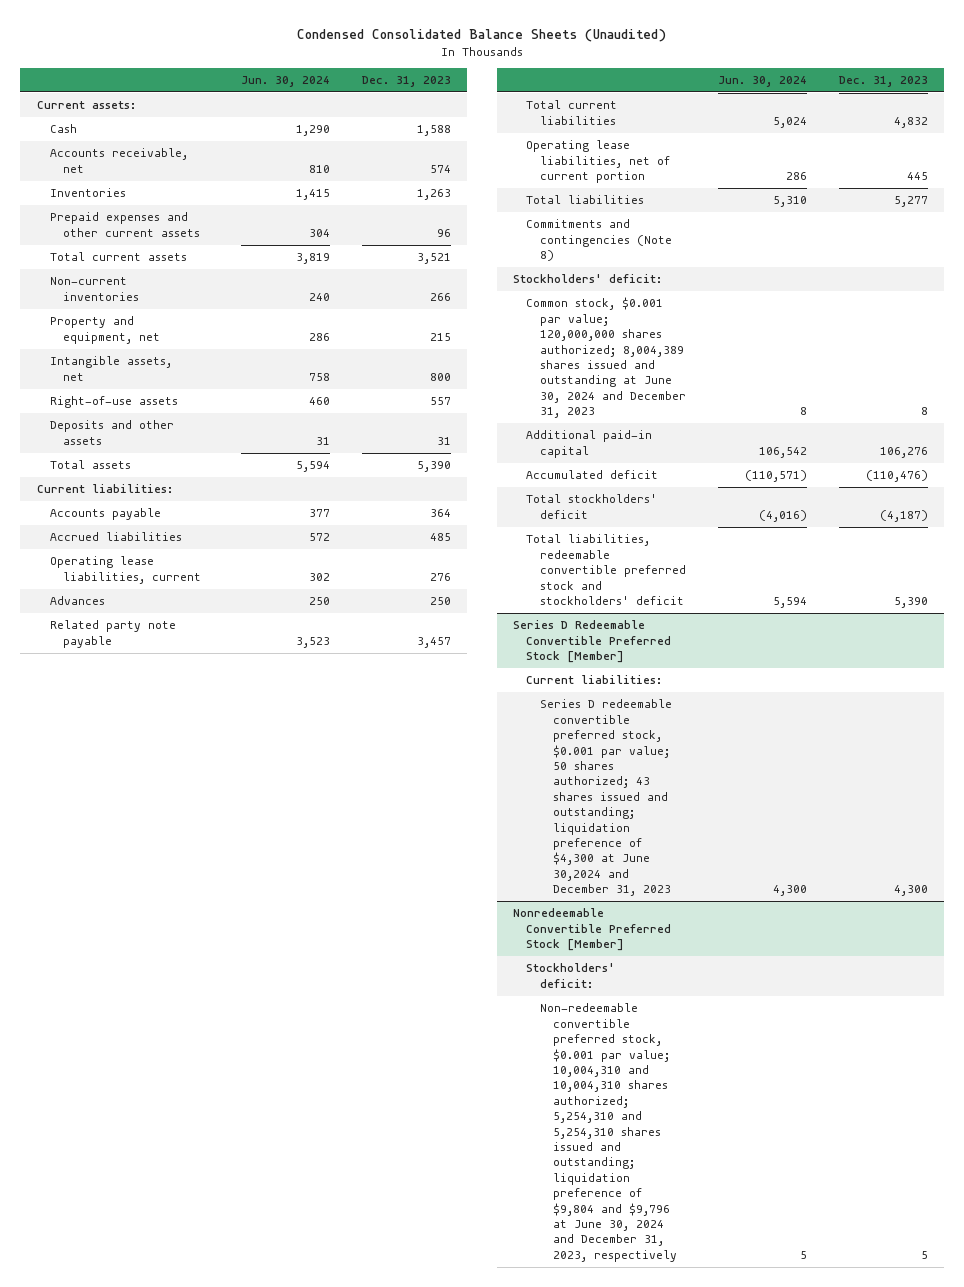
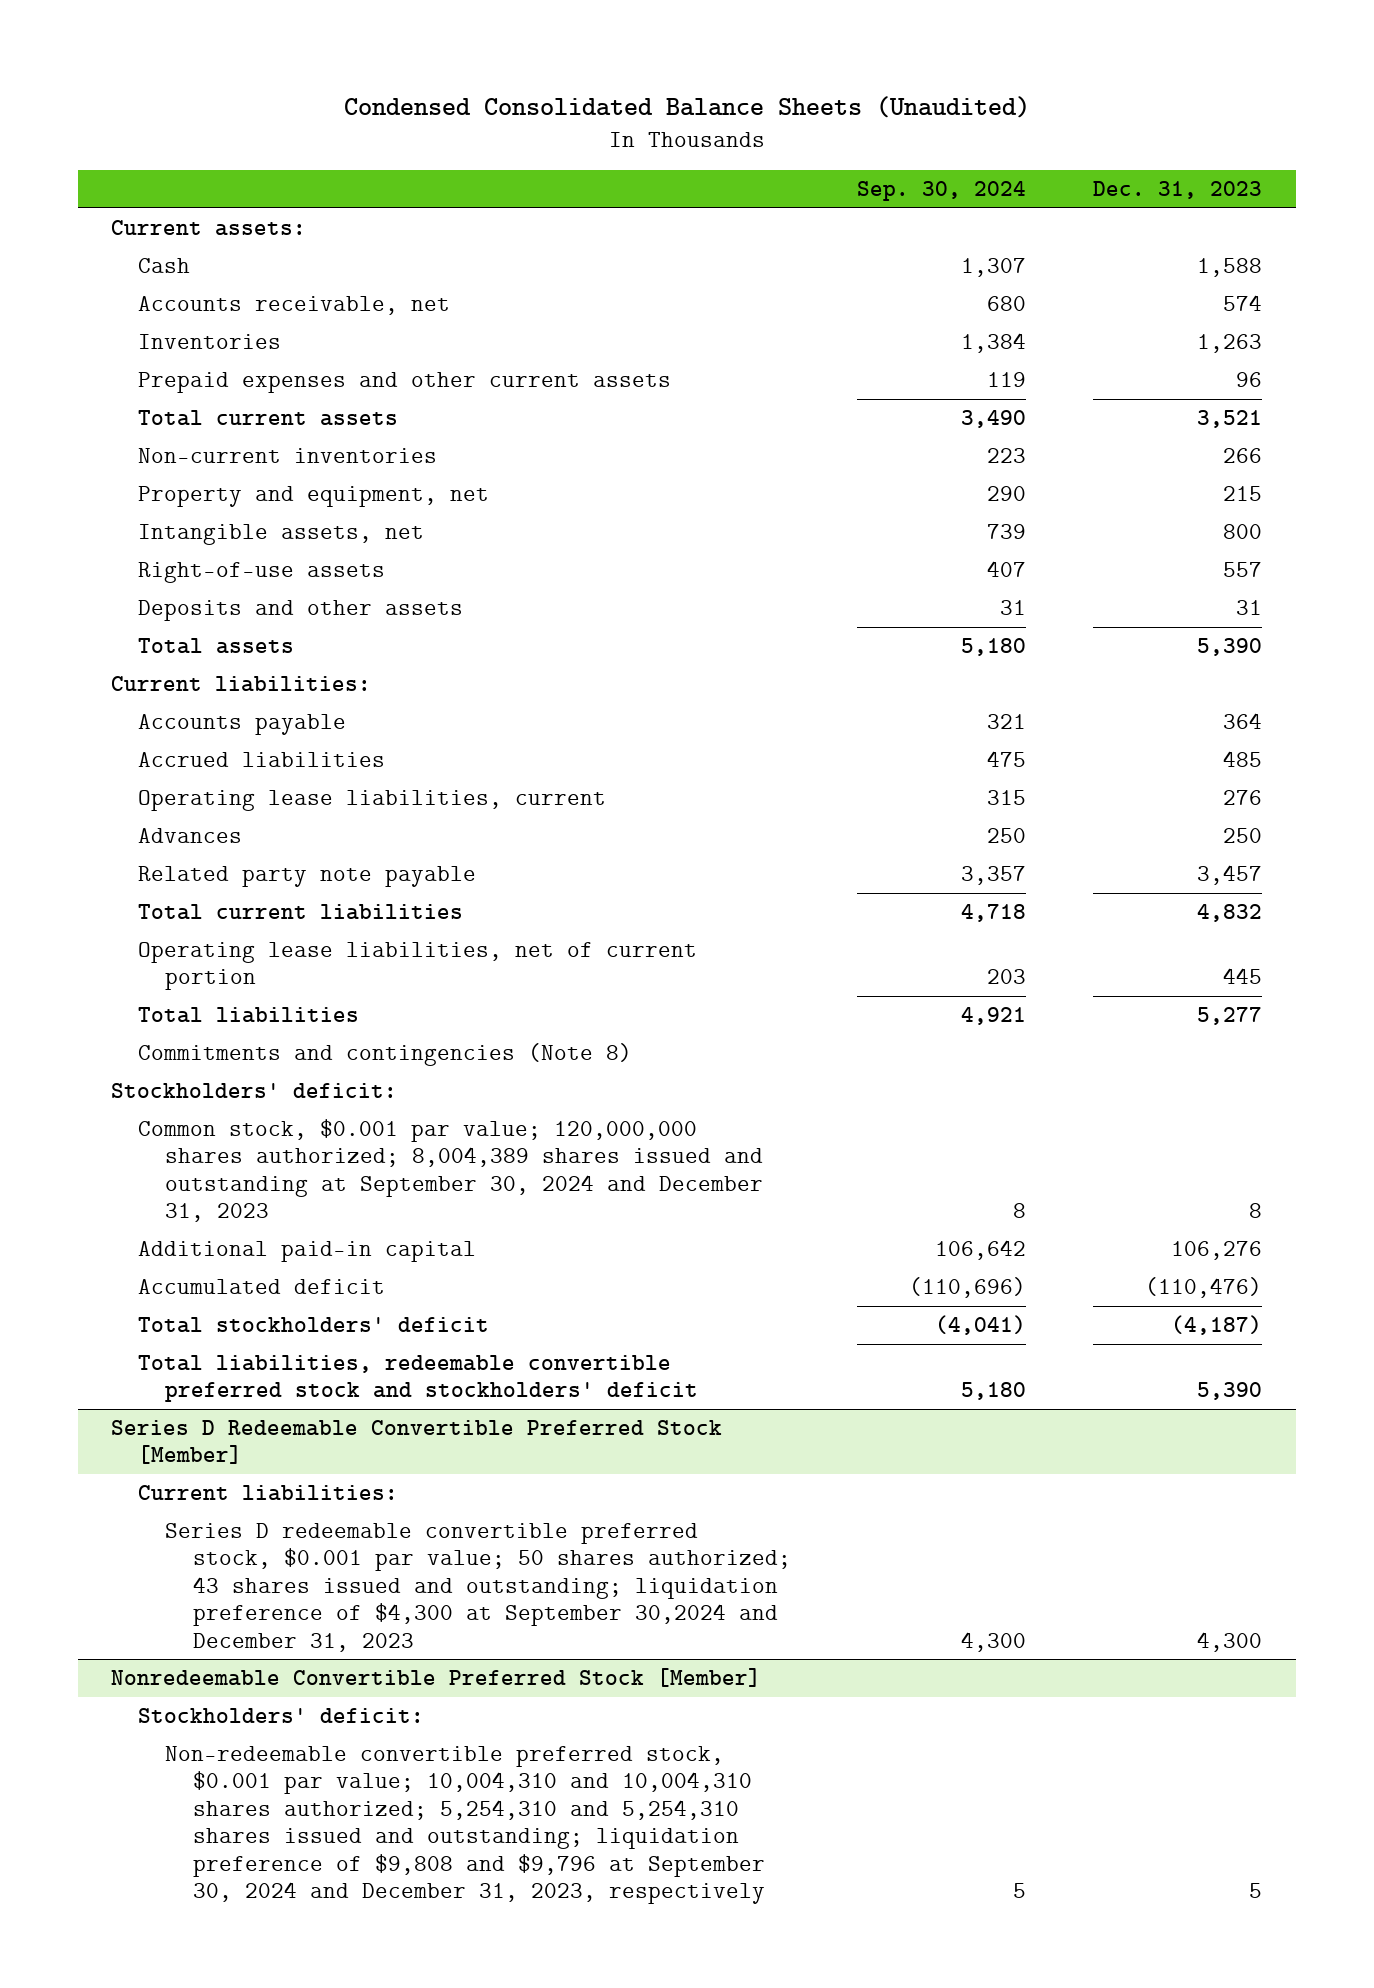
[240,75,330,87] Jun. 30, 2024 -> none
none -> [857,181,1027,202] Sep. 30, 2024
[526,297,686,419] Common stock, $0.001 par value; 120,000,000 shares authorized; 8,004,389 shares issued and outstanding at June 30, 2024 and December 31, 2023 -> [138,1119,764,1223] Common stock, $0.001 par value; 120,000,000 shares authorized; 8,004,389 shares issued and outstanding at September 30, 2024 and December 31, 2023
[539,699,672,897] Series D redeemable convertible preferred stock, $0.001 par value; 50 shares authorized; 43 shares issued and outstanding; liquidation preference of $4,300 at June 30,2024 and December 31, 2023 -> [165,1523,791,1652] Series D redeemable convertible preferred stock, $0.001 par value; 50 shares authorized; 43 shares issued and outstanding; liquidation preference of $4,300 at September 30,2024 and December 31, 2023
[539,1003,677,1262] Non-redeemable convertible preferred stock, $0.001 par value; 10,004,310 and 10,004,310 shares authorized; 5,254,310 and 5,254,310 shares issued and outstanding; liquidation preference of $9,804 and $9,796 at June 30, 2024 and December 31, 2023, respectively -> [165,1746,765,1905] Non-redeemable convertible preferred stock, $0.001 par value; 10,004,310 and 10,004,310 shares authorized; 5,254,310 and 5,254,310 shares issued and outstanding; liquidation preference of $9,808 and $9,796 at September 30, 2024 and December 31, 2023, respectively

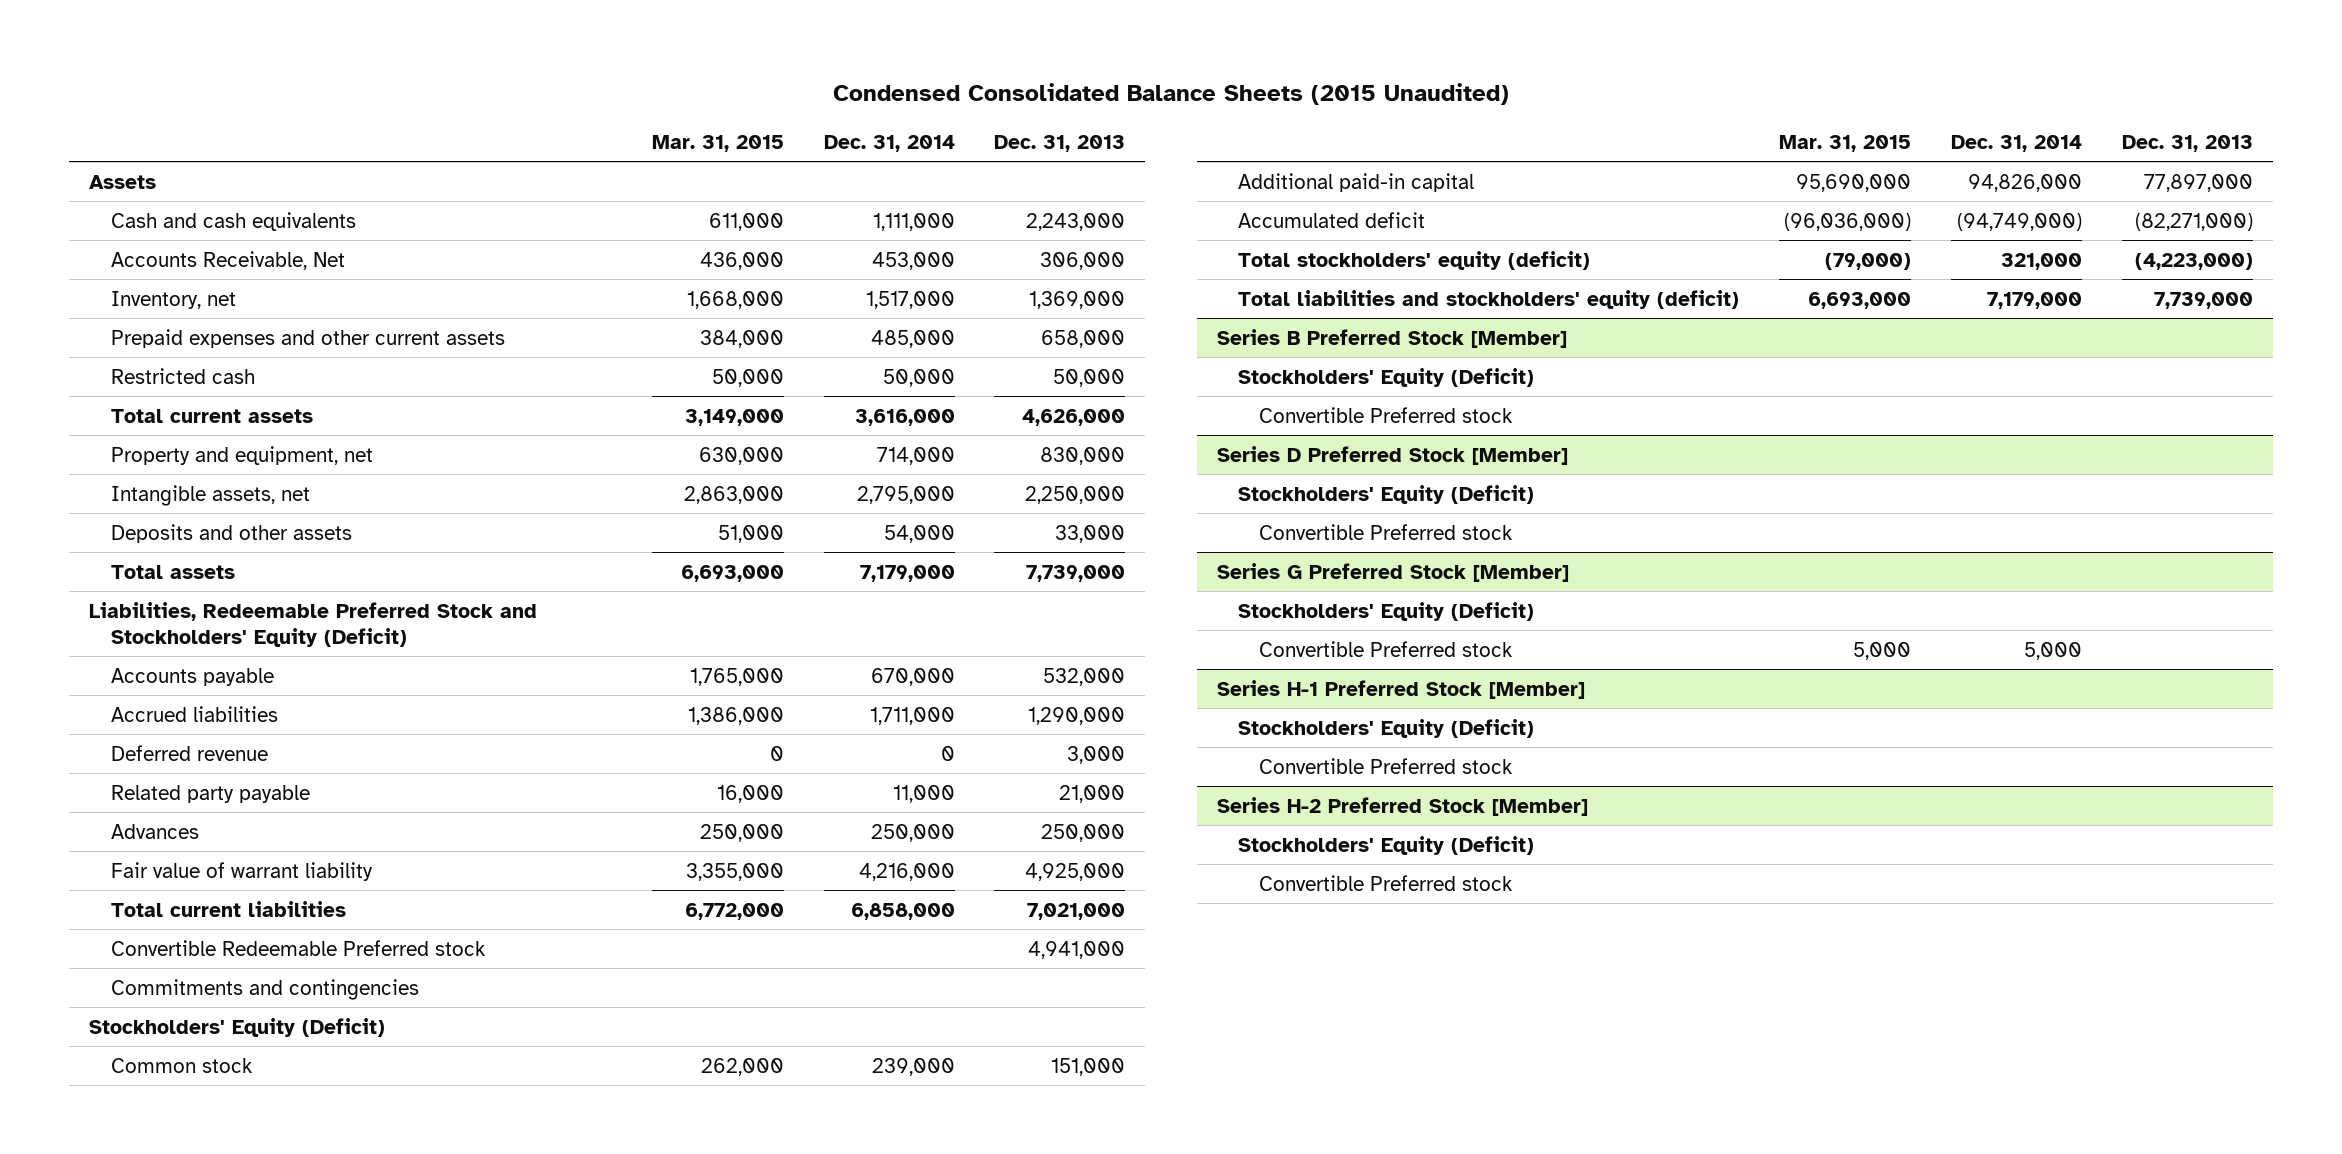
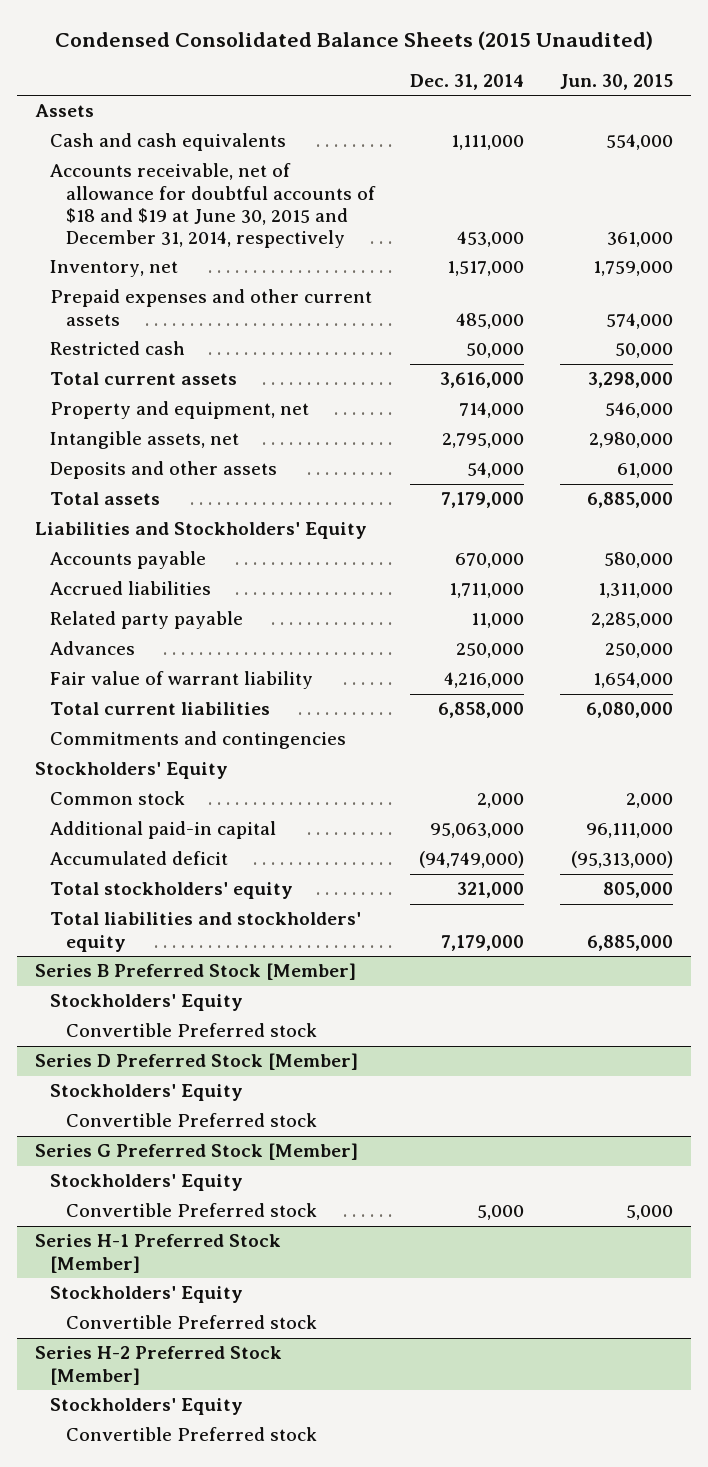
[651,134,784,152] Mar. 31, 2015 -> none
[994,134,1126,152] Dec. 31, 2013 -> none
none -> [559,73,673,90] Jun. 30, 2015
[110,250,345,270] Accounts Receivable, Net -> [50,163,376,248] Accounts receivable, net of allowance for doubtful accounts of $18 and $19 at June 30, 2015 and December 31, 2014, respectively
[89,601,538,647] Liabilities, Redeemable Preferred Stock and Stockholders' Equity (Deficit) -> [35,522,368,540] Liabilities and Stockholders' Equity
[110,744,268,761] Deferred revenue -> none
[110,939,486,956] Convertible Redeemable Preferred stock -> none
[89,1017,386,1037] Stockholders' Equity (Deficit) -> [35,762,229,780] Stockholders' Equity
[871,1057,955,1076] 239,000 -> [477,793,525,809] 2,000
[1967,173,2082,192] 94,826,000 -> [430,823,525,839] 95,063,000
[1238,250,1591,270] Total stockholders' equity (deficit) -> [50,882,294,900] Total stockholders' equity
[1238,289,1740,309] Total liabilities and stockholders' equity (deficit) -> [50,912,362,952] Total liabilities and stockholders' equity
[1238,367,1535,387] Stockholders' Equity (Deficit) -> [50,994,244,1012] Stockholders' Equity
[1238,484,1535,504] Stockholders' Equity (Deficit) -> [50,1084,244,1102] Stockholders' Equity
[1238,601,1535,621] Stockholders' Equity (Deficit) -> [50,1174,244,1192] Stockholders' Equity
[1238,718,1535,738] Stockholders' Equity (Deficit) -> [50,1286,244,1304] Stockholders' Equity
[1238,835,1535,855] Stockholders' Equity (Deficit) -> [50,1398,244,1416] Stockholders' Equity

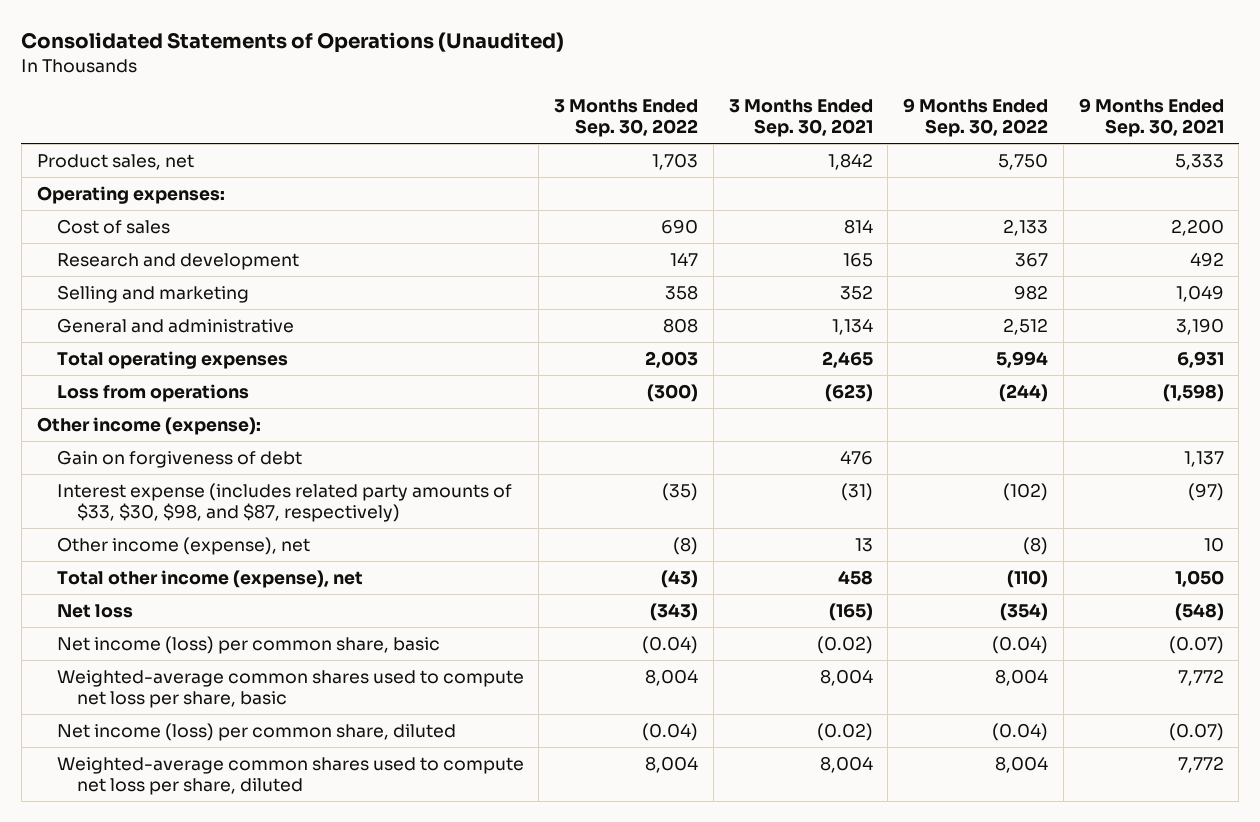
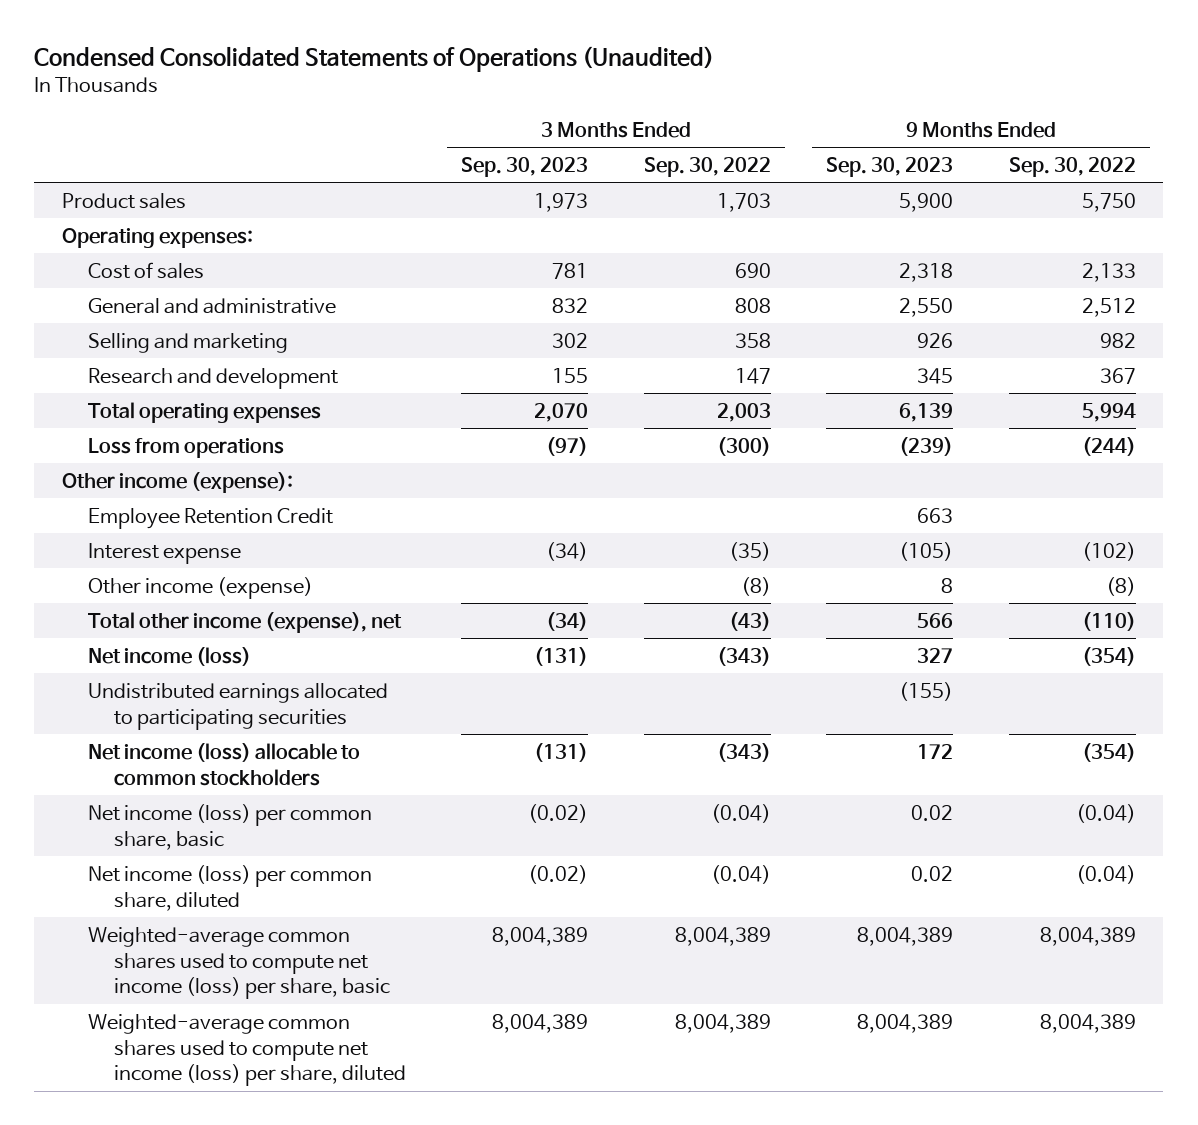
[21,32,565,54] Consolidated Statements of Operations (Unaudited) -> [34,46,715,73] Condensed Consolidated Statements of Operations (Unaudited)
[728,98,873,137] 3 Months Ended Sep. 30, 2021 -> none
[1078,97,1224,137] 9 Months Ended Sep. 30, 2021 -> none
none -> [461,156,589,177] Sep. 30, 2023
none -> [826,156,954,177] Sep. 30, 2023
[36,154,194,171] Product sales, net -> [62,192,187,209] Product sales
[56,285,249,304] Selling and marketing -> [87,332,288,353] Selling and marketing
[56,253,299,271] Research and development -> [87,367,338,389] Research and development
[56,450,302,469] Gain on forgiveness of debt -> none
none -> [87,507,333,529] Employee Retention Credit
[56,483,512,523] Interest expense (includes related party amounts of $33, $30, $98, and $87, respectively) -> [87,542,241,564] Interest expense
[56,537,310,556] Other income (expense), net -> [87,576,313,599] Other income (expense)
[56,604,133,619] Net loss -> [87,646,251,666] Net income (loss)
none -> [87,682,388,730] Undistributed earnings allocated to participating securities
none -> [87,742,360,786] Net income (loss) allocable to common stockholders
[56,670,524,709] Weighted-average common shares used to compute net loss per share, basic -> none
none -> [87,926,390,1000] Weighted-average common shares used to compute net income (loss) per share, basic
[56,757,524,796] Weighted-average common shares used to compute net loss per share, diluted -> [87,1013,406,1087] Weighted-average common shares used to compute net income (loss) per share, diluted
[645,756,699,774] 8,004 -> [674,1013,771,1033] 8,004,389
[995,756,1049,774] 8,004 -> [1039,1013,1136,1033] 8,004,389

